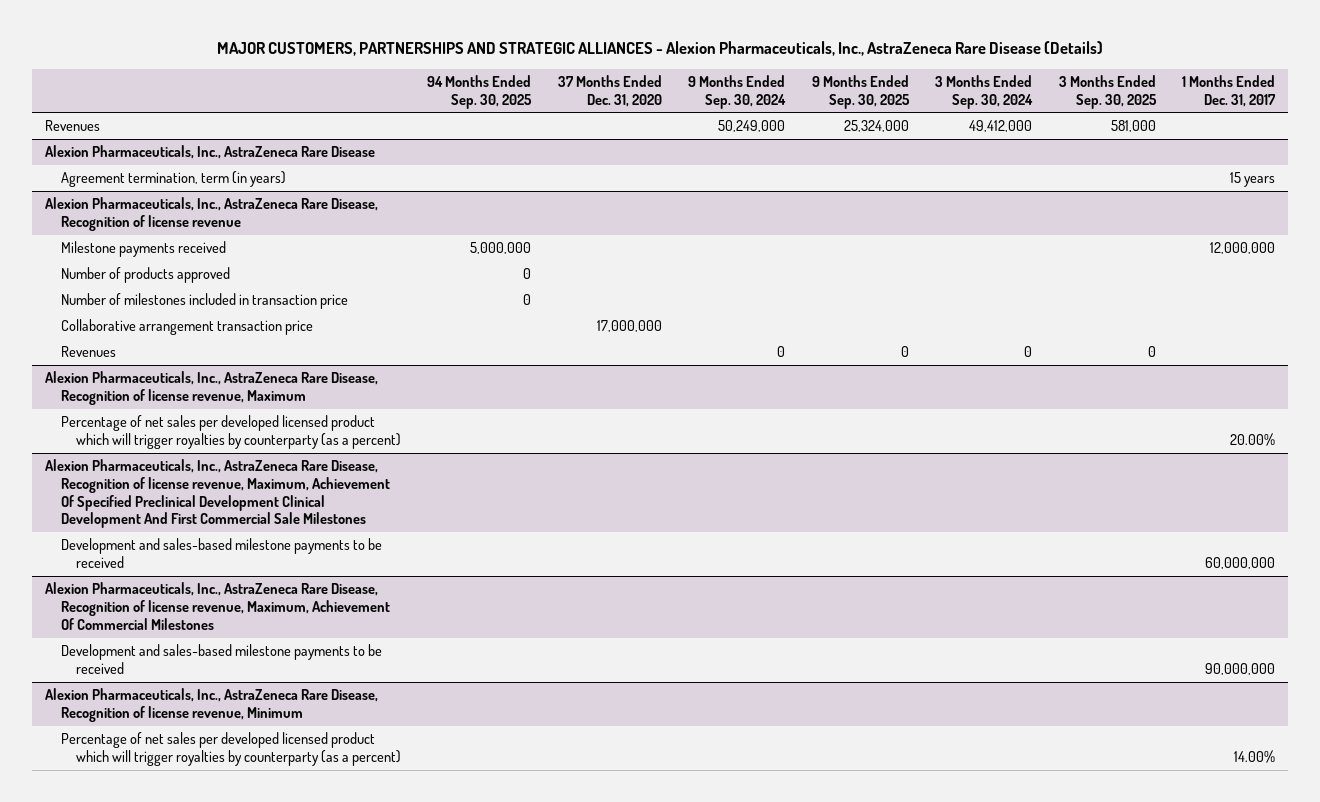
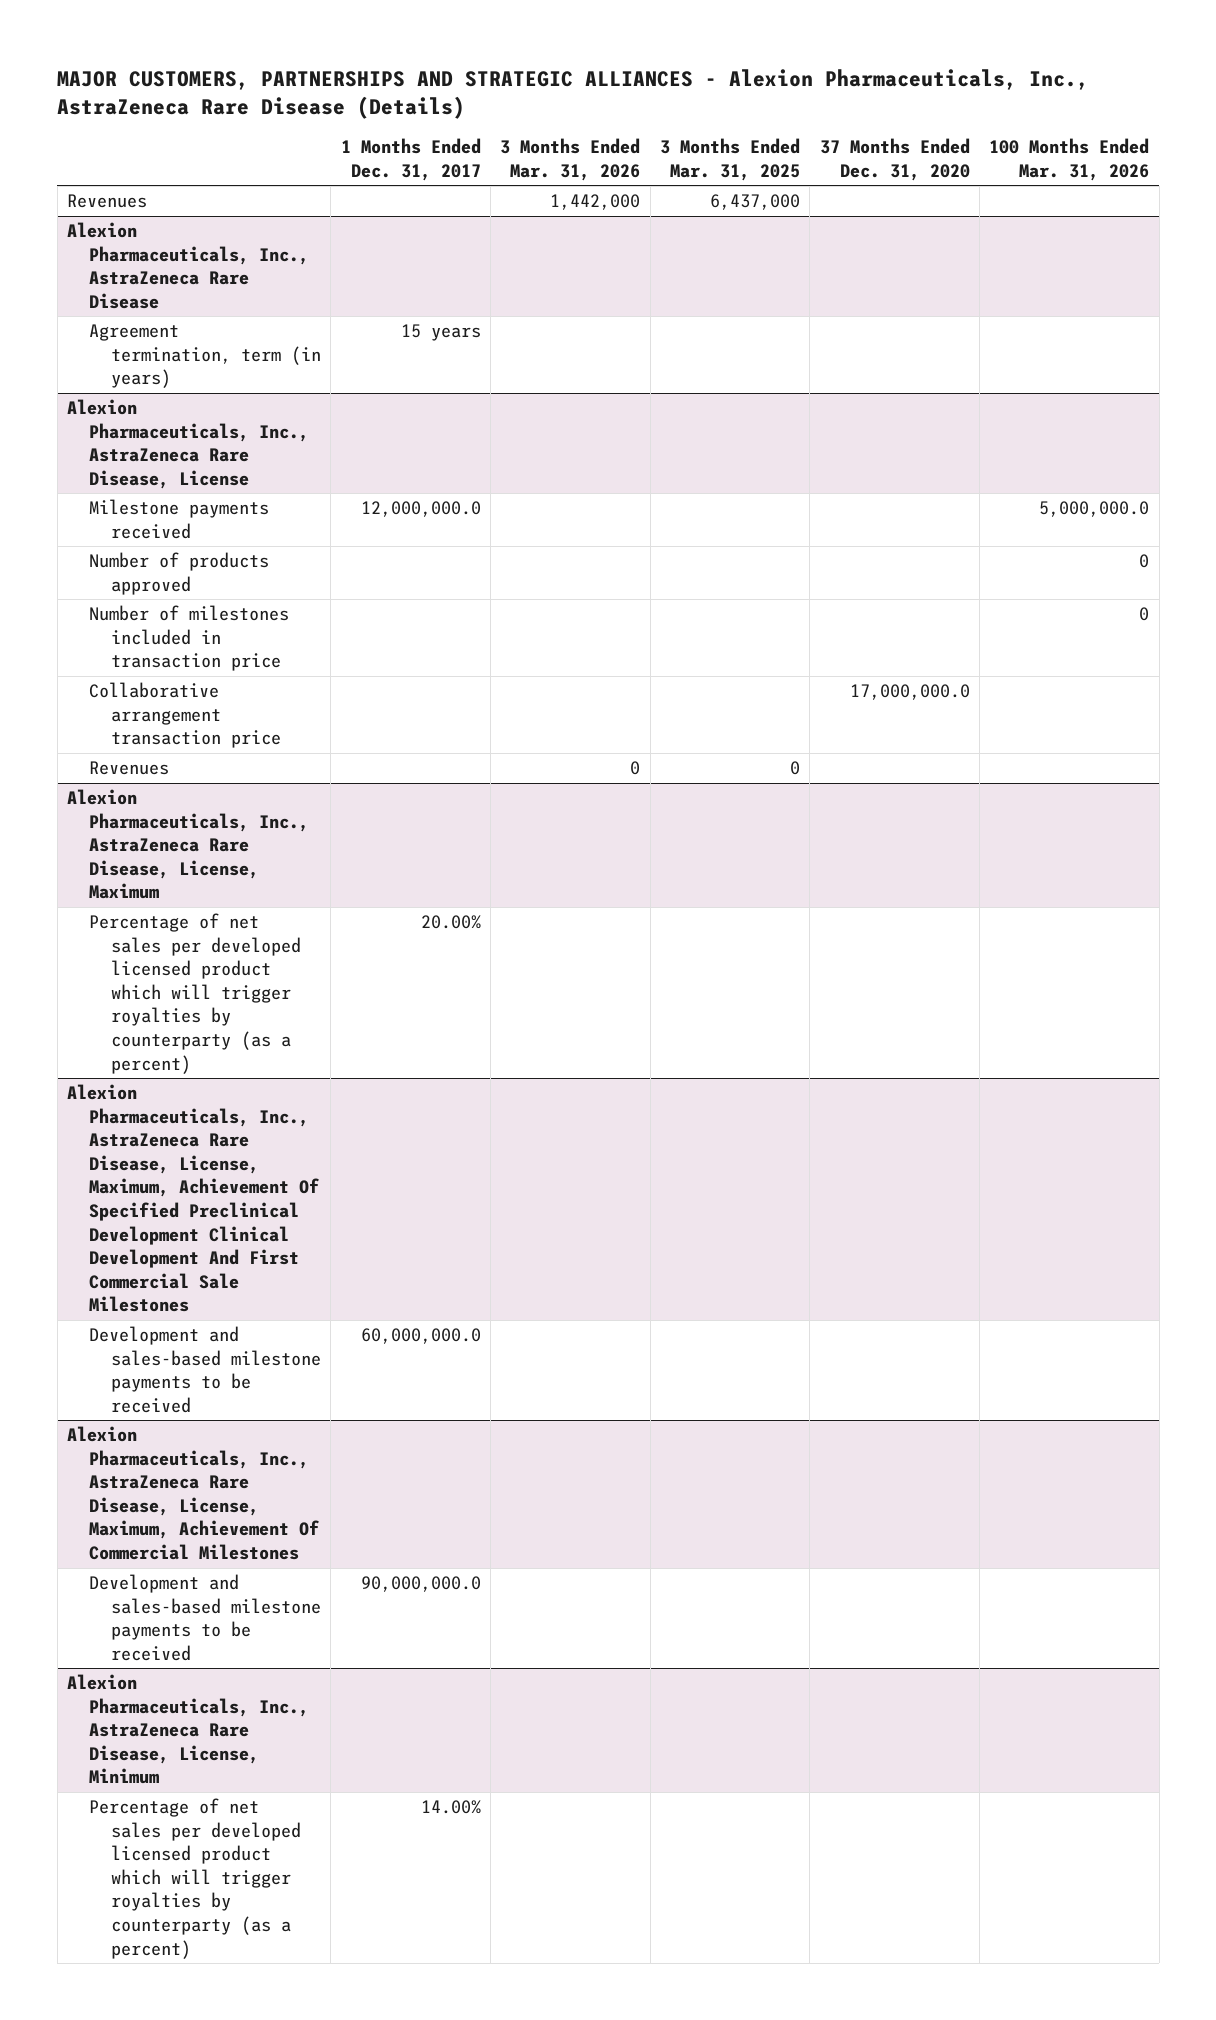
[427,74,533,109] 94 Months Ended Sep. 30, 2025 -> none
[688,74,787,109] 9 Months Ended Sep. 30, 2024 -> none
[811,74,910,109] 9 Months Ended Sep. 30, 2025 -> none
[935,74,1034,109] 3 Months Ended Sep. 30, 2024 -> none
[1058,74,1157,109] 3 Months Ended Sep. 30, 2025 -> none
none -> [500,138,641,181] 3 Months Ended Mar. 31, 2026
none -> [659,138,800,181] 3 Months Ended Mar. 31, 2025
none -> [989,138,1150,181] 100 Months Ended Mar. 31, 2026
[45,197,379,232] Alexion Pharmaceuticals, Inc., AstraZeneca Rare Disease, Recognition of license revenue -> [67,399,310,489] Alexion Pharmaceuticals, Inc., AstraZeneca Rare Disease, License
[1210,242,1276,255] 12,000,000 -> [360,501,481,518] 12,000,000.0
[596,320,662,333] 17,000,000 -> [849,684,970,701] 17,000,000.0
[45,371,379,406] Alexion Pharmaceuticals, Inc., AstraZeneca Rare Disease, Recognition of license revenue, Maximum -> [67,789,310,900] Alexion Pharmaceuticals, Inc., AstraZeneca Rare Disease, License, Maximum
[45,459,390,529] Alexion Pharmaceuticals, Inc., AstraZeneca Rare Disease, Recognition of license revenue, Maximum, Achievement Of Specified Preclinical Development Clinical Development And First Commercial Sale Milestones -> [67,1084,320,1313] Alexion Pharmaceuticals, Inc., AstraZeneca Rare Disease, License, Maximum, Achievement Of Specified Preclinical Development Clinical Development And First Commercial Sale Milestones
[1205,557,1276,570] 60,000,000 -> [360,1328,481,1345] 60,000,000.0
[45,582,390,630] Alexion Pharmaceuticals, Inc., AstraZeneca Rare Disease, Recognition of license revenue, Maximum, Achievement Of Commercial Milestones -> [67,1426,320,1561] Alexion Pharmaceuticals, Inc., AstraZeneca Rare Disease, License, Maximum, Achievement Of Commercial Milestones
[1205,663,1276,676] 90,000,000 -> [360,1576,481,1593] 90,000,000.0
[45,688,379,723] Alexion Pharmaceuticals, Inc., AstraZeneca Rare Disease, Recognition of license revenue, Minimum -> [67,1674,310,1785] Alexion Pharmaceuticals, Inc., AstraZeneca Rare Disease, License, Minimum

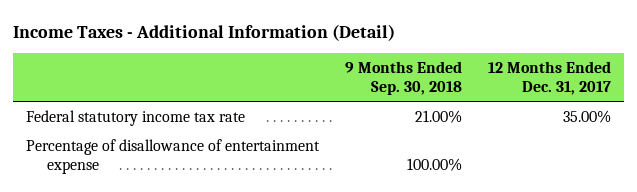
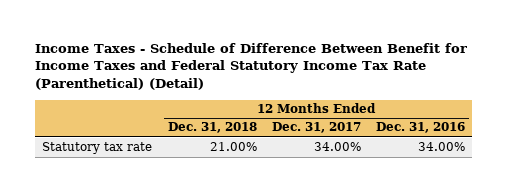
[13,23,396,41] Income Taxes - Additional Information (Detail) -> [34,42,467,91] Income Taxes - Schedule of Difference Between Benefit for Income Taxes and Federal Statutory Income Tax Rate (Parenthetical) (Detail)
[344,61,462,96] 9 Months Ended Sep. 30, 2018 -> none
none -> [167,122,257,134] Dec. 31, 2018
none -> [375,122,465,134] Dec. 31, 2016
[26,138,321,175] Percentage of disallowance of entertainment expense -> none
[26,109,246,126] Federal statutory income tax rate -> [42,142,153,155] Statutory tax rate
[562,109,611,123] 35.00% -> [313,142,361,152] 34.00%

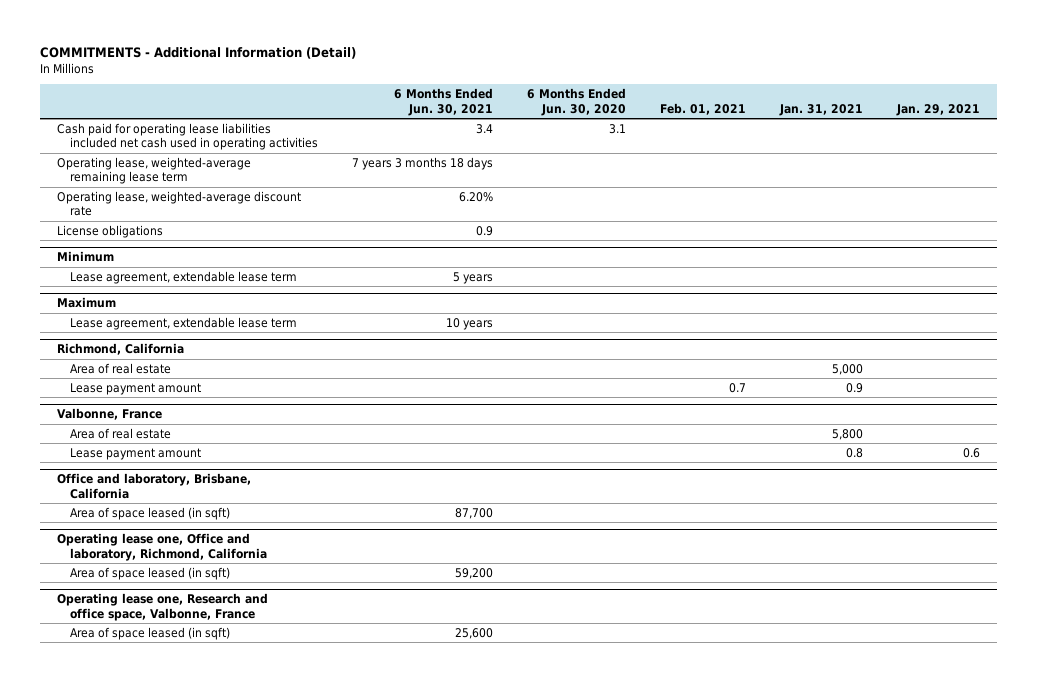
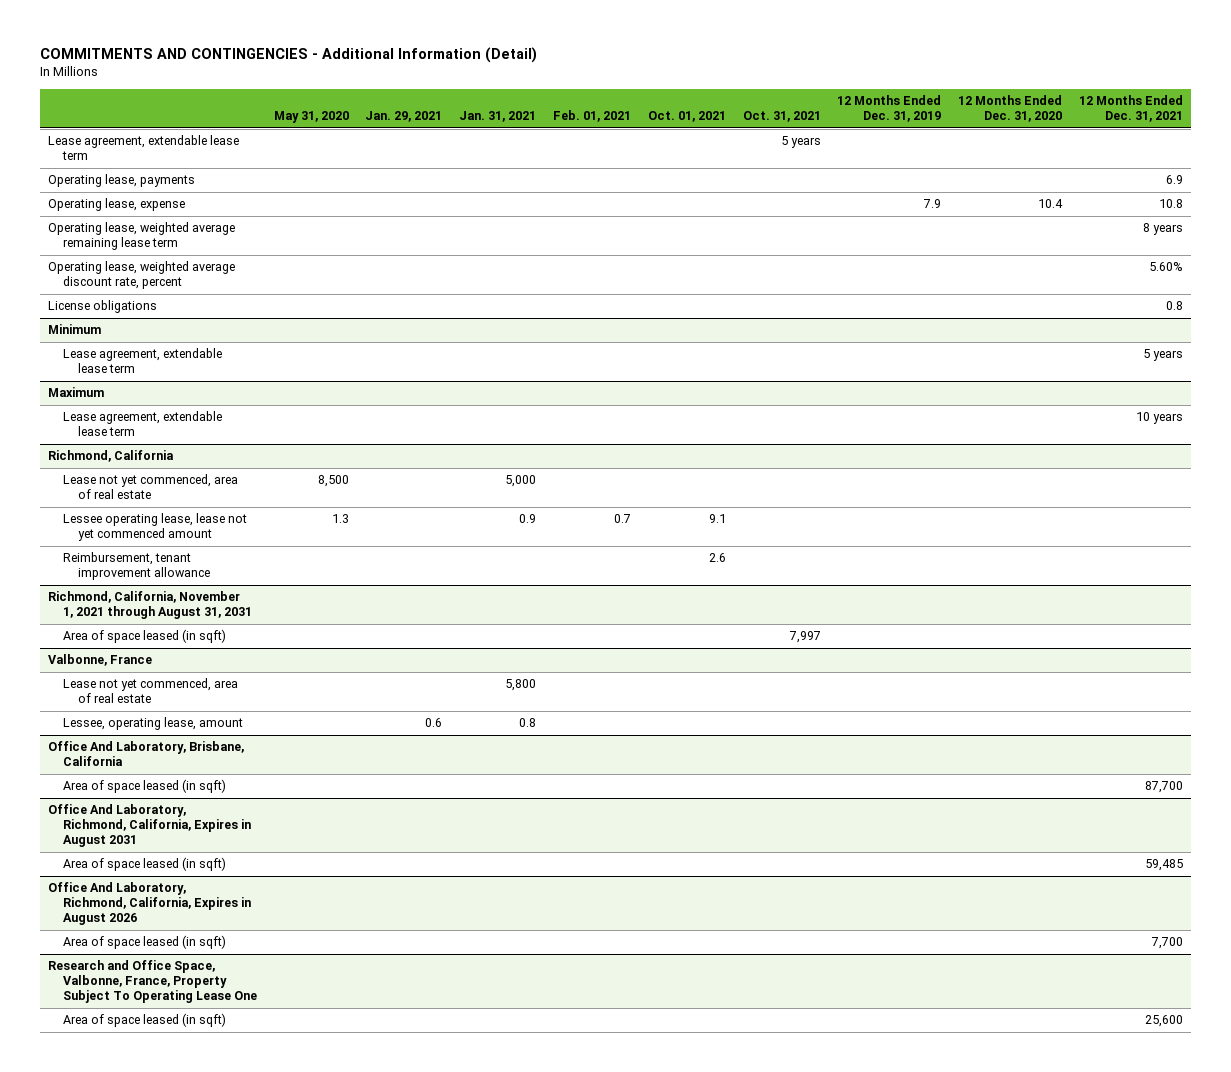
[39,47,356,60] COMMITMENTS - Additional Information (Detail) -> [39,47,537,64] COMMITMENTS AND CONTINGENCIES - Additional Information (Detail)
[394,87,494,116] 6 Months Ended Jun. 30, 2021 -> none
[527,87,627,116] 6 Months Ended Jun. 30, 2020 -> none
none -> [273,111,349,124] May 31, 2020
none -> [647,111,726,123] Oct. 01, 2021
none -> [742,111,821,123] Oct. 31, 2021
none -> [837,95,942,123] 12 Months Ended Dec. 31, 2019
none -> [958,95,1063,123] 12 Months Ended Dec. 31, 2020
none -> [1078,95,1183,123] 12 Months Ended Dec. 31, 2021
none -> [48,135,240,161] Lease agreement, extendable lease term
[56,122,319,151] Cash paid for operating lease liabilities included net cash used in operating activities -> [48,174,196,188] Operating lease, payments
none -> [48,198,186,212] Operating lease, expense
[56,156,251,185] Operating lease, weighted-average remaining lease term -> [48,222,236,251] Operating lease, weighted average remaining lease term
[56,190,301,217] Operating lease, weighted-average discount rate -> [48,261,236,290] Operating lease, weighted average discount rate, percent
[70,382,202,395] Lease payment amount -> none
[70,362,172,374] Area of real estate -> [62,474,238,500] Lease not yet commenced, area of real estate
none -> [62,513,247,542] Lessee operating lease, lease not yet commenced amount
none -> [62,552,210,581] Reimbursement, tenant improvement allowance
none -> [48,591,252,620] Richmond, California, November 1, 2021 through August 31, 2031
none -> [62,629,226,644] Area of space leased (in sqft)
[70,427,172,439] Area of real estate -> [62,678,238,704] Lease not yet commenced, area of real estate
[70,447,202,460] Lease payment amount -> [62,717,243,731] Lessee, operating lease, amount
[56,473,251,499] Office and laboratory, Brisbane, California -> [48,741,245,767] Office And Laboratory, Brisbane, California
[56,533,268,561] Operating lease one, Office and laboratory, Richmond, California -> none
[70,566,231,580] Area of space leased (in sqft) -> none
none -> [48,804,251,848] Office And Laboratory, Richmond, California, Expires in August 2031
none -> [62,857,226,872] Area of space leased (in sqft)
none -> [48,882,251,926] Office And Laboratory, Richmond, California, Expires in August 2026
none -> [62,935,226,950] Area of space leased (in sqft)
[56,593,268,621] Operating lease one, Research and office space, Valbonne, France -> [48,960,257,1004] Research and Office Space, Valbonne, France, Property Subject To Operating Lease One

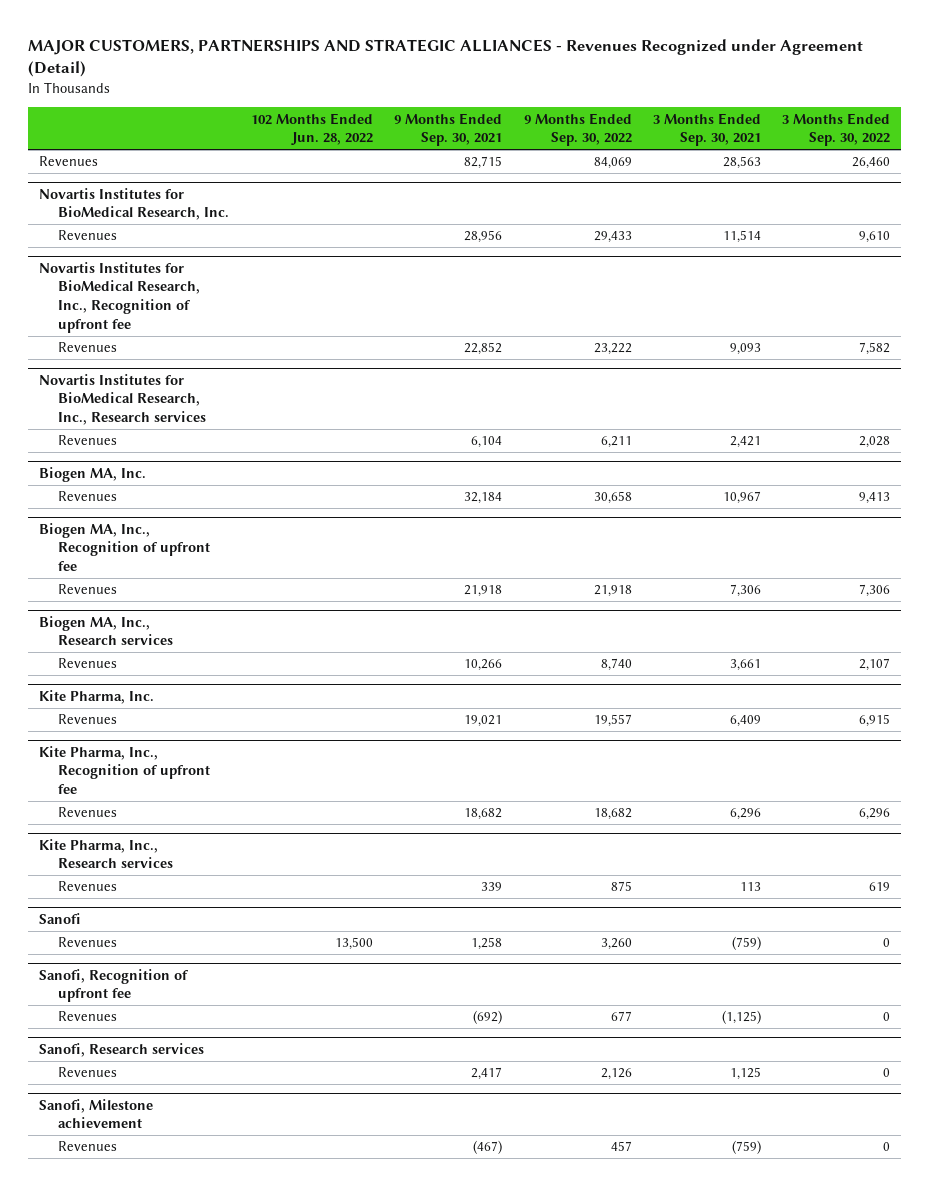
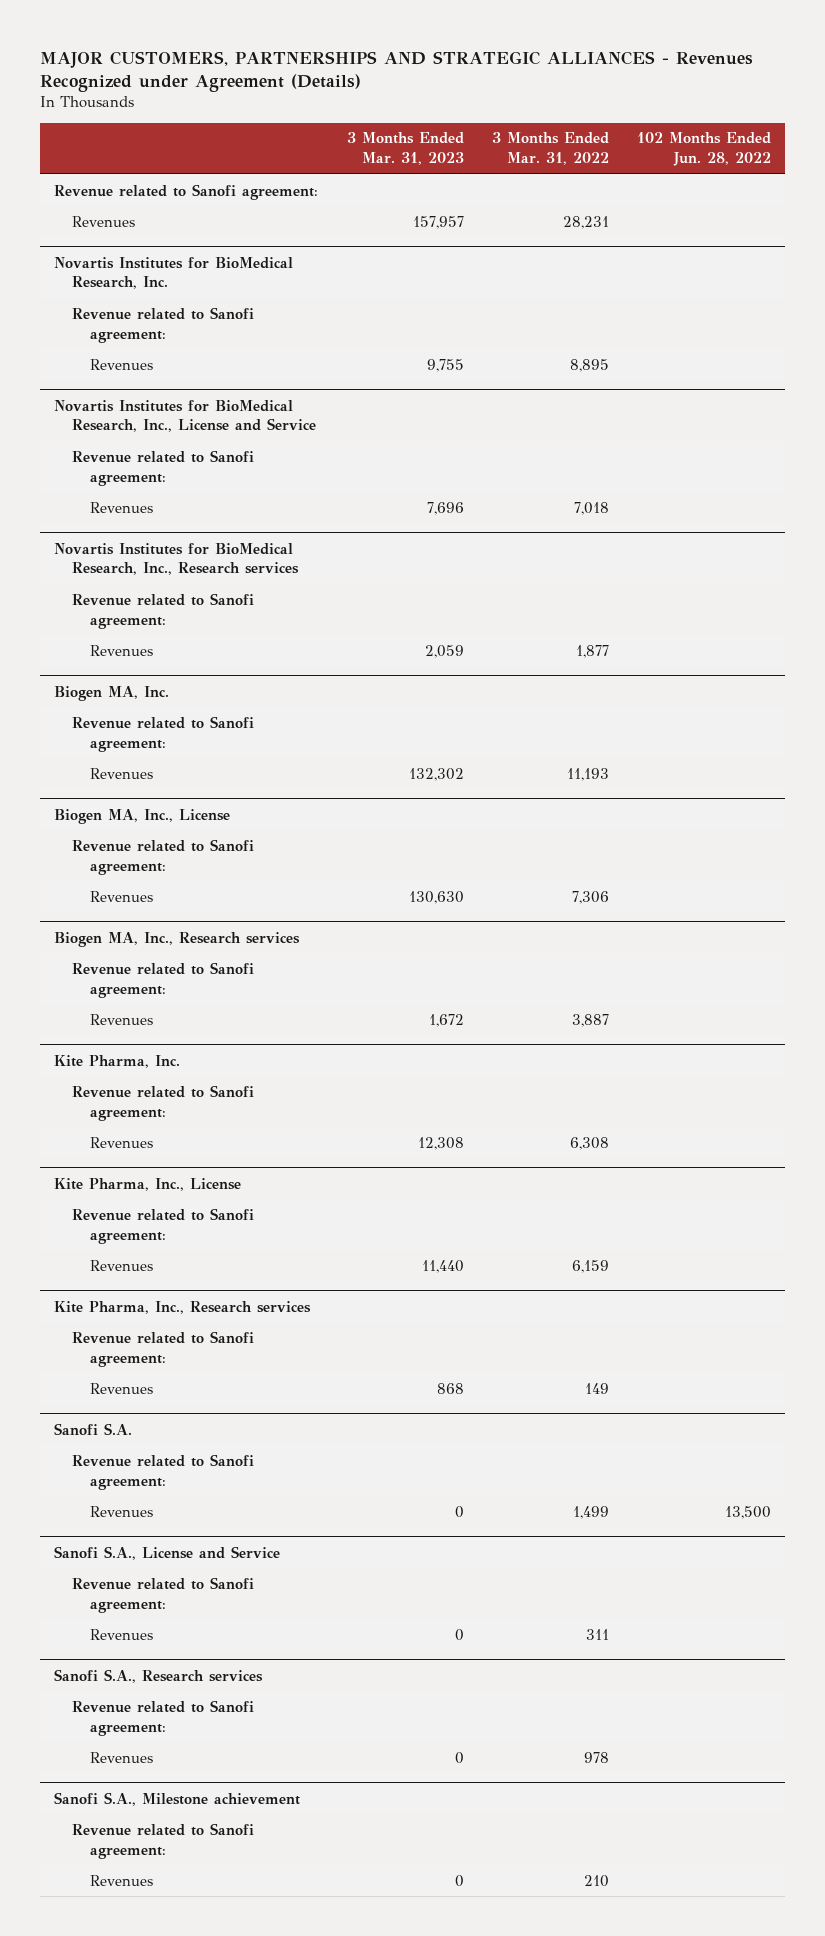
[28,38,864,78] MAJOR CUSTOMERS, PARTNERSHIPS AND STRATEGIC ALLIANCES - Revenues Recognized under Agreement (Detail) -> [40,50,754,92] MAJOR CUSTOMERS, PARTNERSHIPS AND STRATEGIC ALLIANCES - Revenues Recognized under Agreement (Details)
[394,112,503,147] 9 Months Ended Sep. 30, 2021 -> none
[523,112,632,147] 9 Months Ended Sep. 30, 2022 -> none
[652,112,761,147] 3 Months Ended Sep. 30, 2021 -> none
[782,112,891,147] 3 Months Ended Sep. 30, 2022 -> none
none -> [346,132,464,166] 3 Months Ended Mar. 31, 2023
none -> [491,132,609,166] 3 Months Ended Mar. 31, 2022
none -> [54,183,319,200] Revenue related to Sanofi agreement:
none -> [72,306,255,343] Revenue related to Sanofi agreement:
[38,261,201,333] Novartis Institutes for BioMedical Research, Inc., Recognition of upfront fee -> none
[58,342,118,353] Revenues -> none
none -> [54,399,317,433] Novartis Institutes for BioMedical Research, Inc., License and Service
none -> [72,449,255,486] Revenue related to Sanofi agreement:
none -> [90,501,154,513] Revenues
none -> [72,592,255,629] Revenue related to Sanofi agreement:
none -> [72,715,255,752] Revenue related to Sanofi agreement:
[38,522,211,571] Biogen MA, Inc., Recognition of upfront fee -> none
[58,584,118,595] Revenues -> none
none -> [54,808,231,824] Biogen MA, Inc., License
none -> [72,838,255,875] Revenue related to Sanofi agreement:
none -> [90,890,154,902] Revenues
none -> [72,961,255,998] Revenue related to Sanofi agreement:
none -> [72,1084,255,1121] Revenue related to Sanofi agreement:
[38,745,211,794] Kite Pharma, Inc., Recognition of upfront fee -> none
[58,807,118,818] Revenues -> none
none -> [54,1177,242,1191] Kite Pharma, Inc., License
none -> [72,1207,255,1244] Revenue related to Sanofi agreement:
none -> [90,1259,154,1271] Revenues
none -> [72,1330,255,1367] Revenue related to Sanofi agreement:
[38,912,81,924] Sanofi -> [54,1422,133,1435] Sanofi S.A.
none -> [72,1453,255,1490] Revenue related to Sanofi agreement:
[38,968,189,1003] Sanofi, Recognition of upfront fee -> none
[58,1011,118,1022] Revenues -> none
none -> [54,1545,281,1560] Sanofi S.A., License and Service
none -> [72,1576,255,1613] Revenue related to Sanofi agreement:
none -> [90,1628,154,1640] Revenues
[38,1042,204,1057] Sanofi, Research services -> [54,1668,264,1683] Sanofi S.A., Research services
none -> [72,1699,255,1736] Revenue related to Sanofi agreement:
[38,1098,153,1129] Sanofi, Milestone achievement -> [54,1791,301,1806] Sanofi S.A., Milestone achievement
none -> [72,1822,255,1859] Revenue related to Sanofi agreement:

